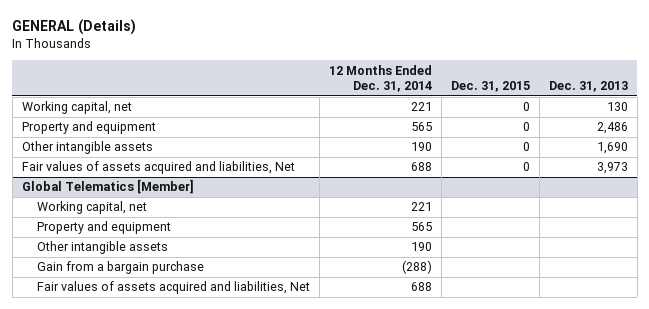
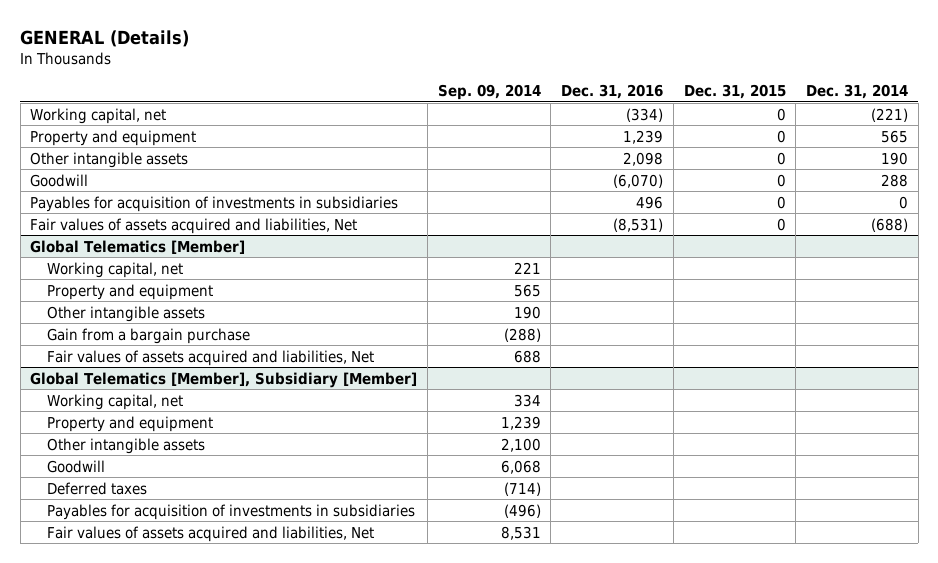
[328,64,432,93] 12 Months Ended Dec. 31, 2014 -> none
[548,81,628,93] Dec. 31, 2013 -> none
none -> [437,84,541,101] Sep. 09, 2014
none -> [561,84,664,100] Dec. 31, 2016
none -> [806,84,909,100] Dec. 31, 2014
none -> [30,173,89,187] Goodwill
none -> [30,195,399,212] Payables for acquisition of investments in subsidiaries
none -> [30,371,418,388] Global Telematics [Member], Subsidiary [Member]
none -> [46,393,183,410] Working capital, net
none -> [46,415,213,432] Property and equipment
none -> [46,437,205,454] Other intangible assets
none -> [46,459,105,473] Goodwill
none -> [46,481,147,495] Deferred taxes
none -> [46,503,415,520] Payables for acquisition of investments in subsidiaries
none -> [46,525,374,542] Fair values of assets acquired and liabilities, Net

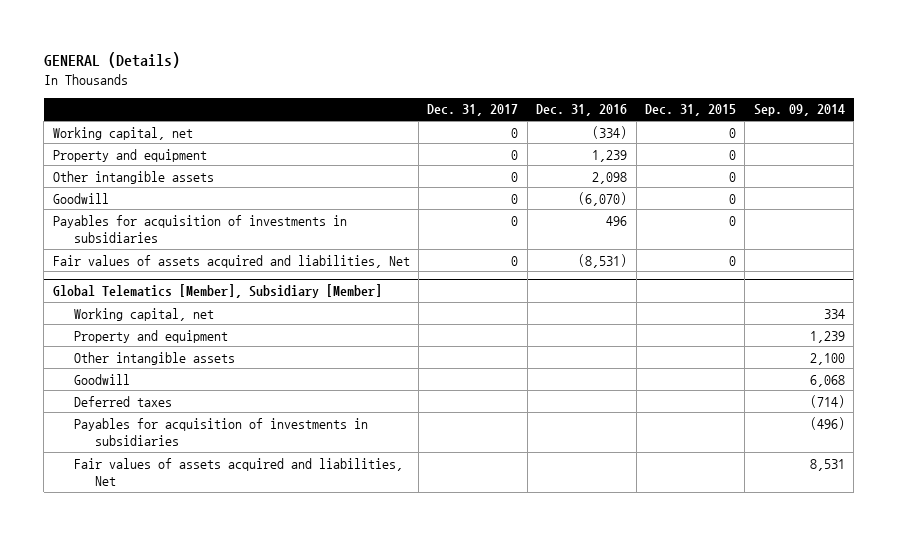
[806,84,909,100] Dec. 31, 2014 -> none
none -> [427,104,519,117] Dec. 31, 2017
[30,239,246,254] Global Telematics [Member] -> none
[46,261,183,278] Working capital, net -> none
[46,283,213,300] Property and equipment -> none
[46,305,205,322] Other intangible assets -> none
[46,327,250,344] Gain from a bargain purchase -> none
[46,349,374,366] Fair values of assets acquired and liabilities, Net -> none

